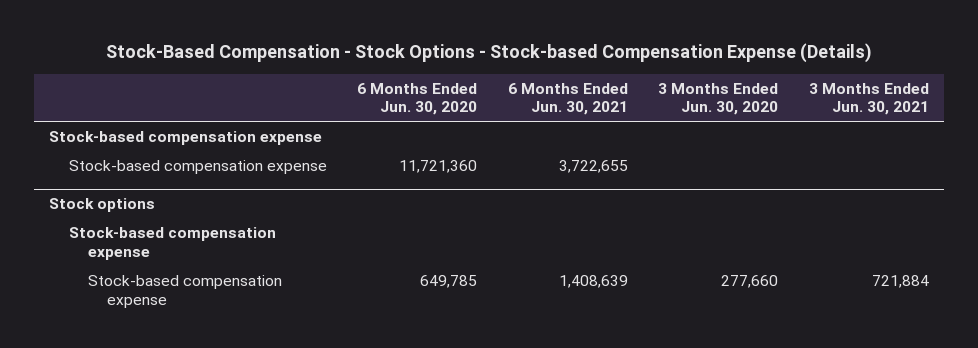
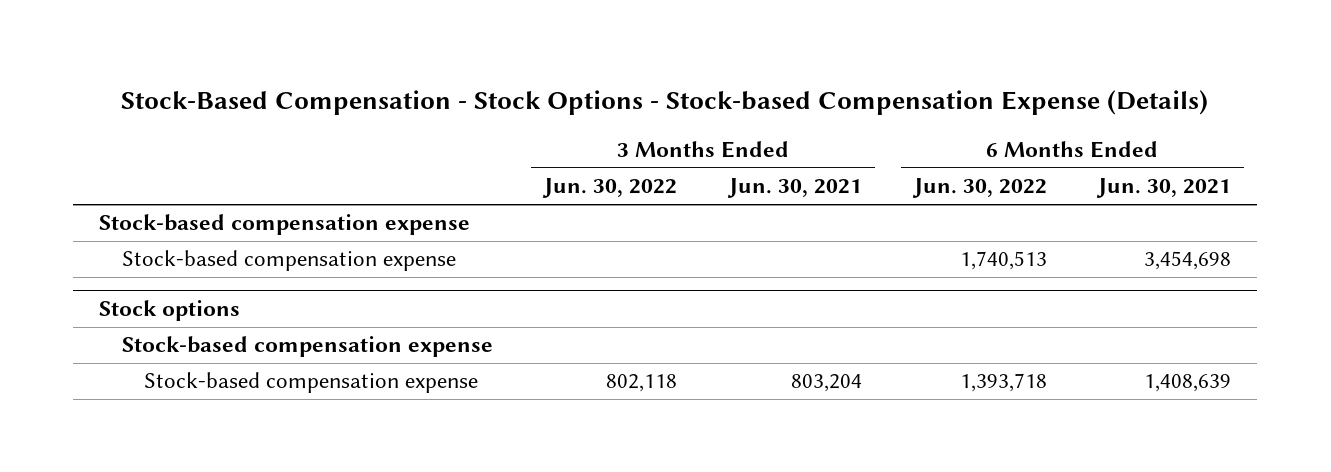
[357,82,478,116] 6 Months Ended Jun. 30, 2020 -> none
[658,82,779,116] 3 Months Ended Jun. 30, 2020 -> none
none -> [542,178,678,199] Jun. 30, 2022
none -> [911,178,1047,199] Jun. 30, 2022
[558,159,628,173] 3,722,655 -> [1144,251,1232,271] 3,454,698
[871,274,929,288] 721,884 -> [790,374,862,393] 803,204

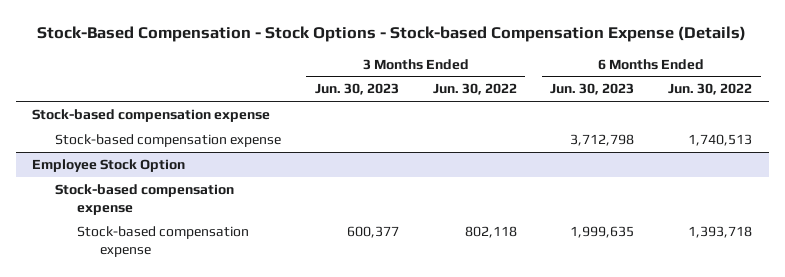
[726,178,862,199] Jun. 30, 2021 -> none
[1096,178,1232,199] Jun. 30, 2021 -> none
none -> [314,83,399,96] Jun. 30, 2023
none -> [550,83,635,96] Jun. 30, 2023
[99,300,241,322] Stock options -> [32,158,186,172] Employee Stock Option

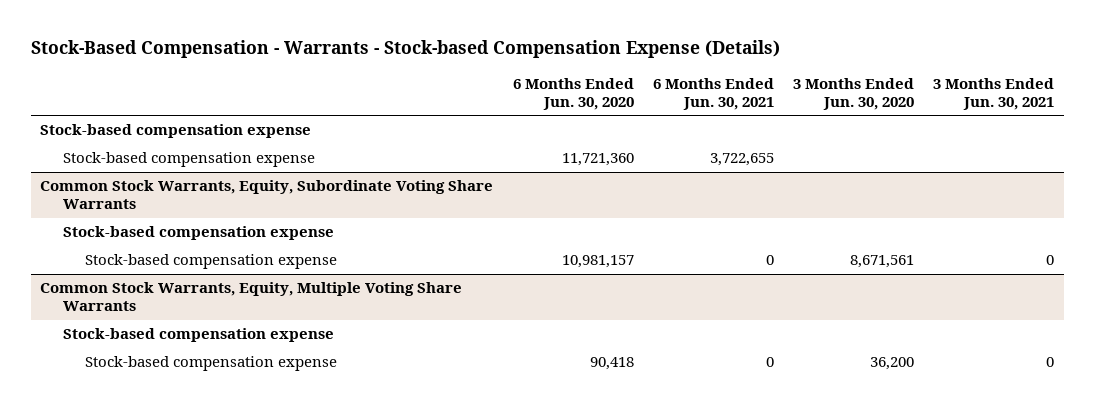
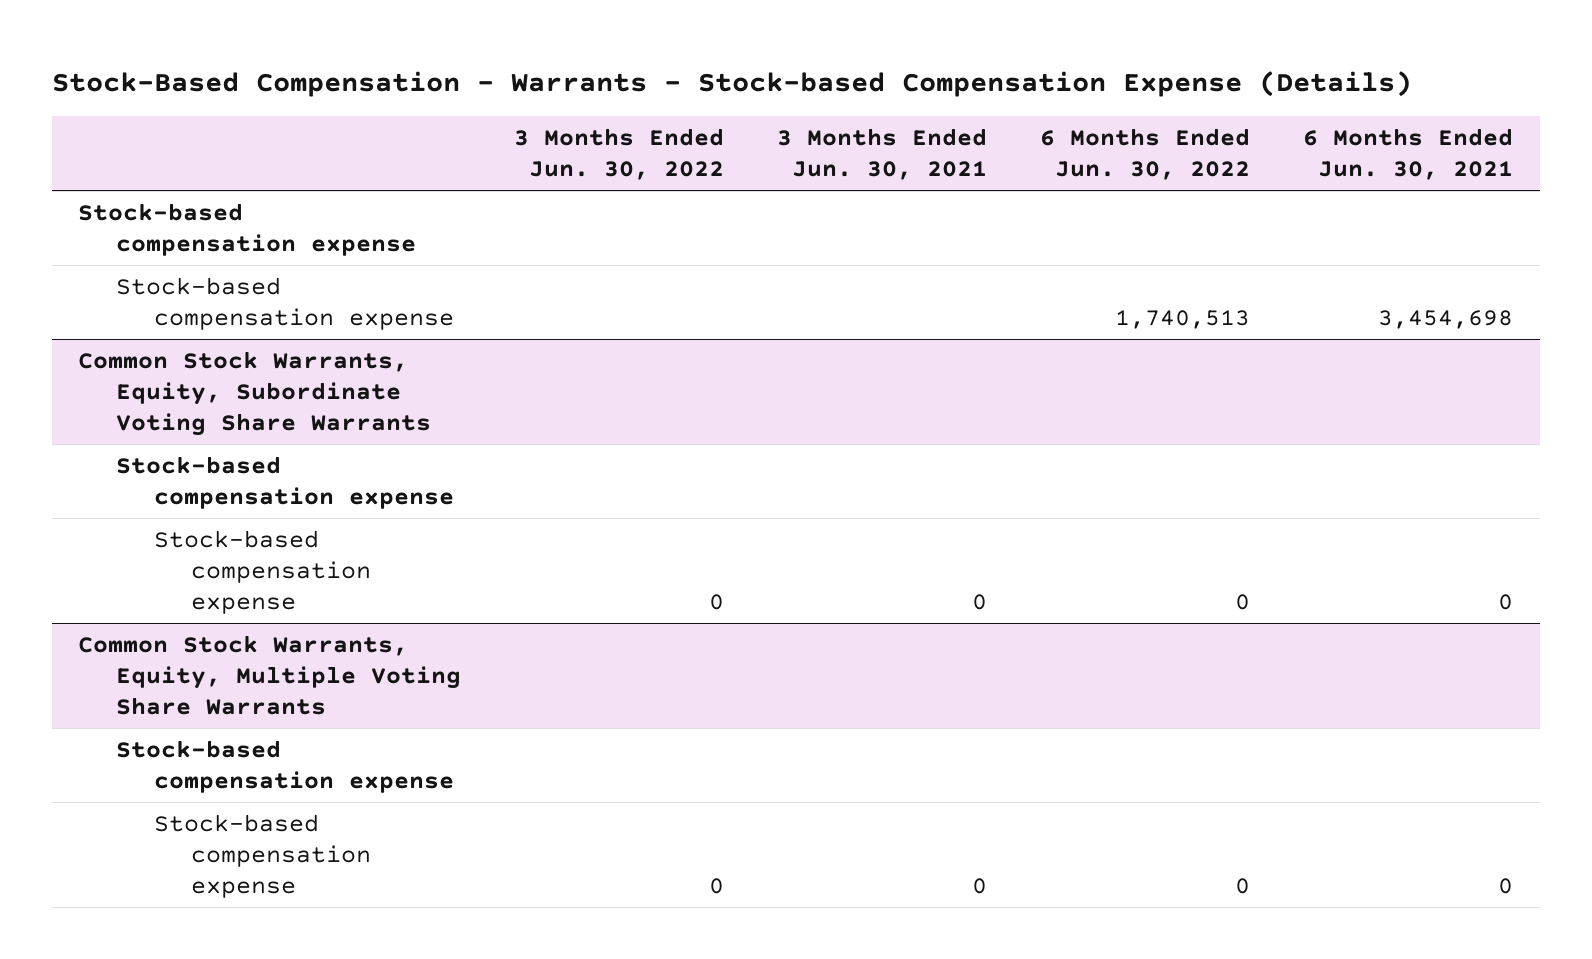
[512,77,634,110] 6 Months Ended Jun. 30, 2020 -> none
[793,77,915,110] 3 Months Ended Jun. 30, 2020 -> none
none -> [514,127,725,181] 3 Months Ended Jun. 30, 2022
none -> [1040,127,1251,181] 6 Months Ended Jun. 30, 2022
[709,153,774,167] 3,722,655 -> [1378,310,1514,330] 3,454,698

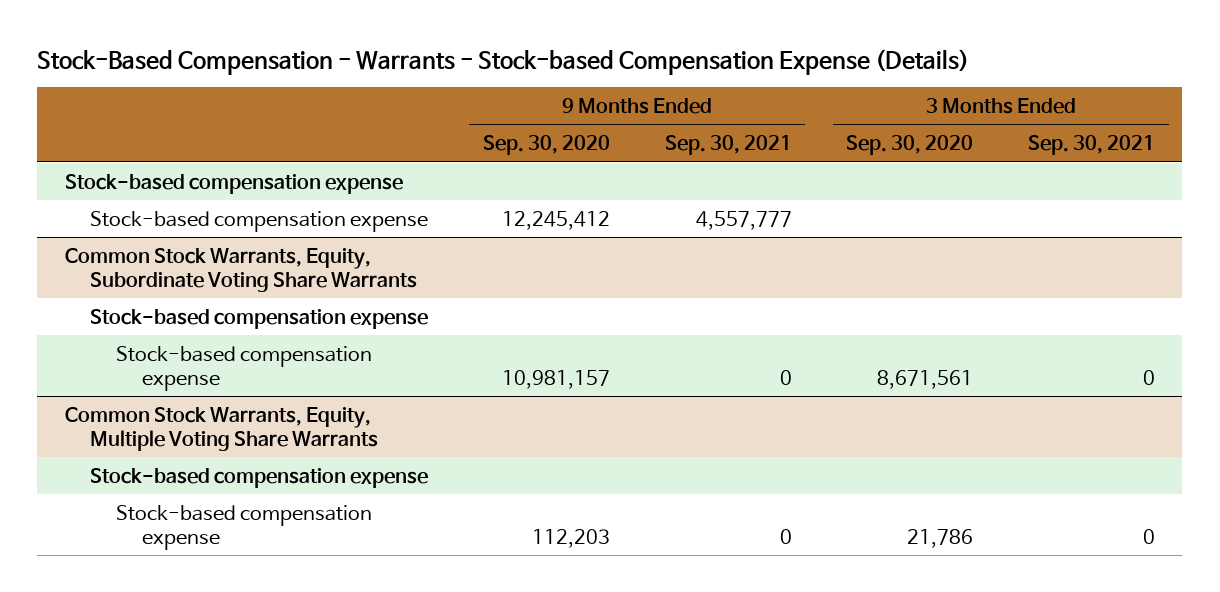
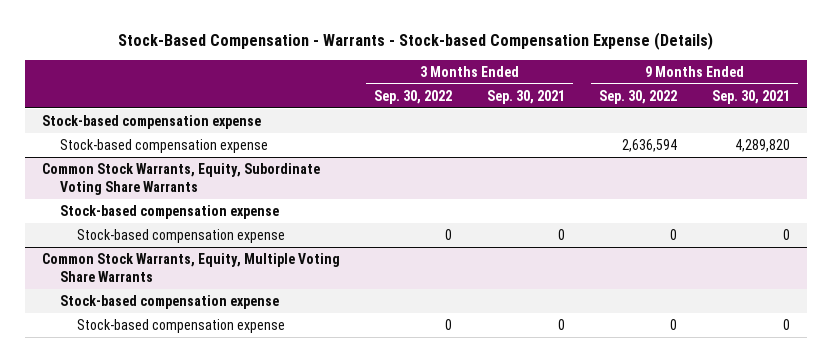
[483,135,611,156] Sep. 30, 2020 -> none
[846,135,974,156] Sep. 30, 2020 -> none
none -> [374,89,453,104] Sep. 30, 2022
none -> [599,89,678,104] Sep. 30, 2022
[695,210,792,230] 4,557,777 -> [734,138,790,152] 4,289,820

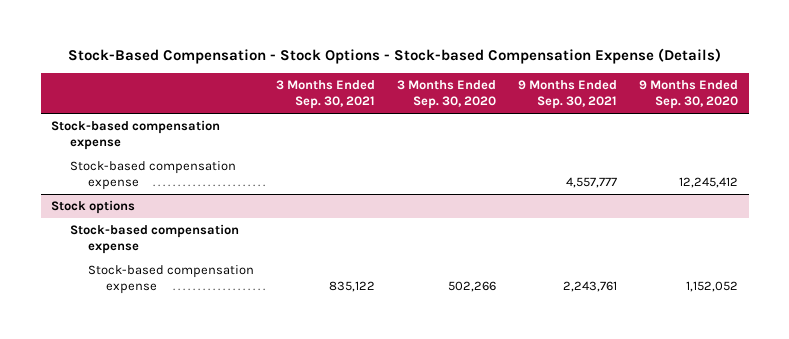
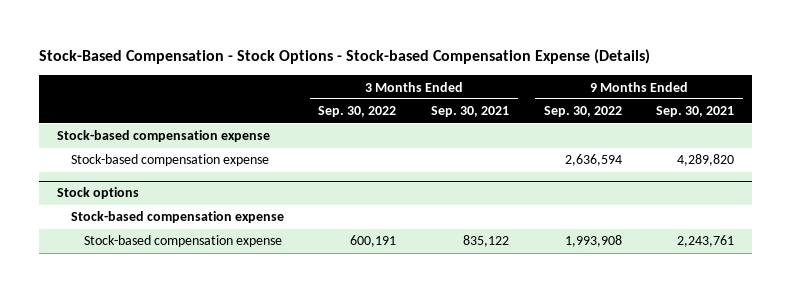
[396,80,496,110] 3 Months Ended Sep. 30, 2020 -> none
[638,80,738,110] 9 Months Ended Sep. 30, 2020 -> none
none -> [318,106,397,118] Sep. 30, 2022
none -> [543,106,622,118] Sep. 30, 2022
[565,177,617,189] 4,557,777 -> [677,154,735,167] 4,289,820

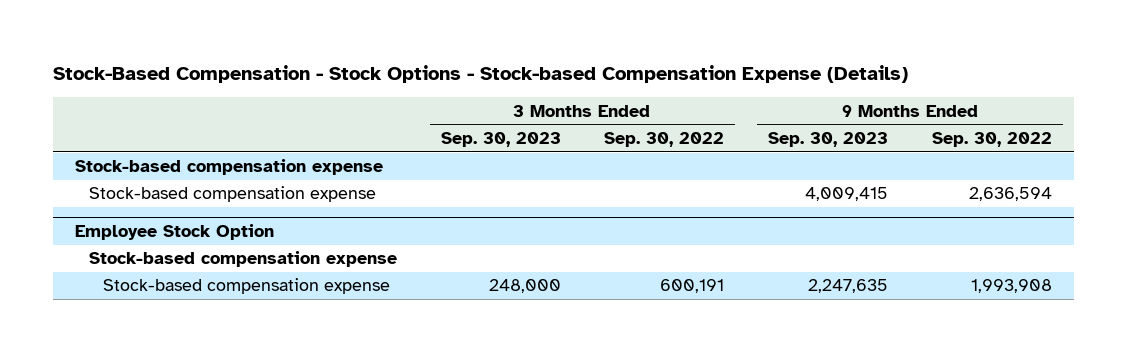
[430,106,509,118] Sep. 30, 2021 -> none
[656,106,735,118] Sep. 30, 2021 -> none
none -> [440,132,561,148] Sep. 30, 2023
none -> [768,132,889,148] Sep. 30, 2023
[56,187,139,200] Stock options -> [75,223,275,240] Employee Stock Option

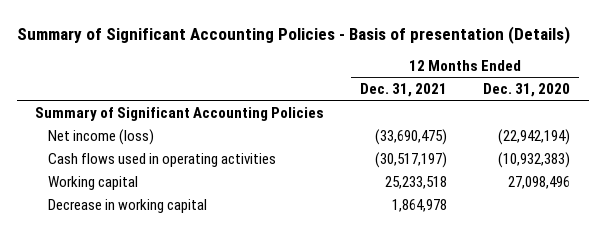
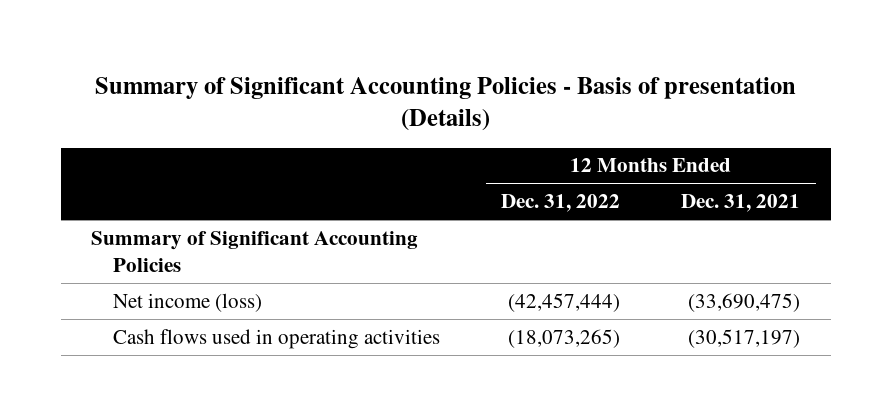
[483,83,571,98] Dec. 31, 2020 -> none
none -> [501,194,621,213] Dec. 31, 2022
[47,175,138,190] Working capital -> none
[47,198,207,213] Decrease in working capital -> none

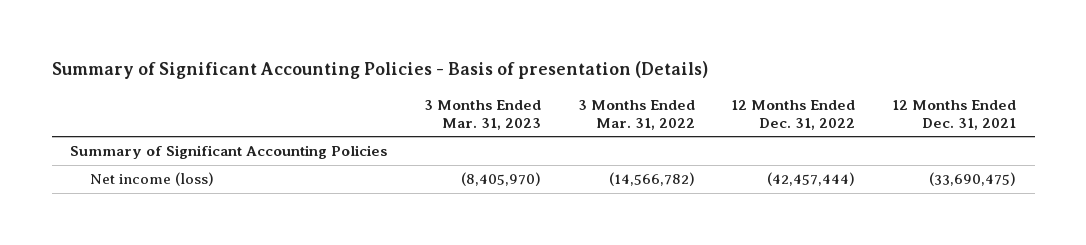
none -> [423,99,541,130] 3 Months Ended Mar. 31, 2023
none -> [577,99,695,130] 3 Months Ended Mar. 31, 2022
[113,328,441,349] Cash flows used in operating activities -> none

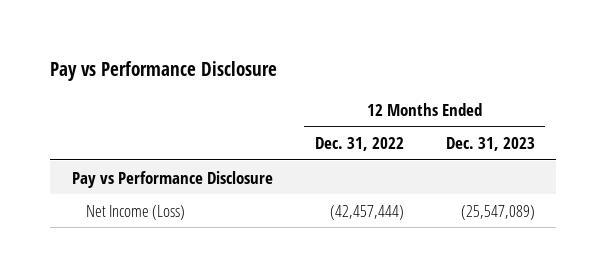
[51,61,708,80] Summary of Significant Accounting Policies - Basis of presentation (Details) -> [50,61,278,82] Pay vs Performance Disclosure
[423,99,541,130] 3 Months Ended Mar. 31, 2023 -> none
[577,99,695,130] 3 Months Ended Mar. 31, 2022 -> none
[892,99,1017,130] 12 Months Ended Dec. 31, 2021 -> none
none -> [445,136,535,151] Dec. 31, 2023
[69,145,387,160] Summary of Significant Accounting Policies -> none
none -> [71,170,273,188] Pay vs Performance Disclosure
[89,172,214,187] Net income (loss) -> [85,204,185,220] Net Income (Loss)

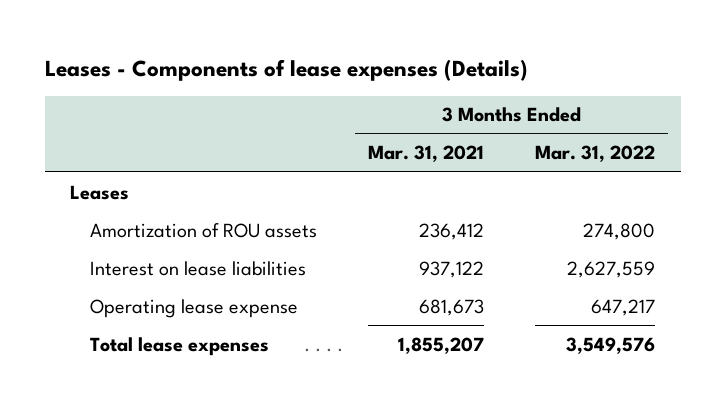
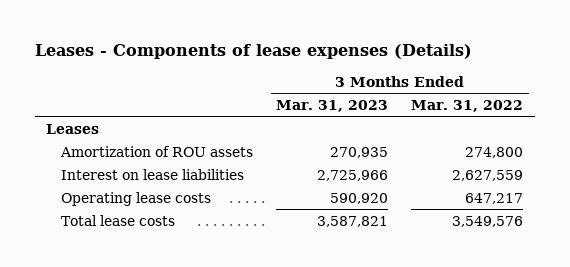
[368,145,485,163] Mar. 31, 2021 -> none
none -> [276,99,389,112] Mar. 31, 2023
[89,298,298,318] Operating lease expense -> [61,191,212,206] Operating lease costs
[89,336,269,356] Total lease expenses -> [61,214,176,226] Total lease costs

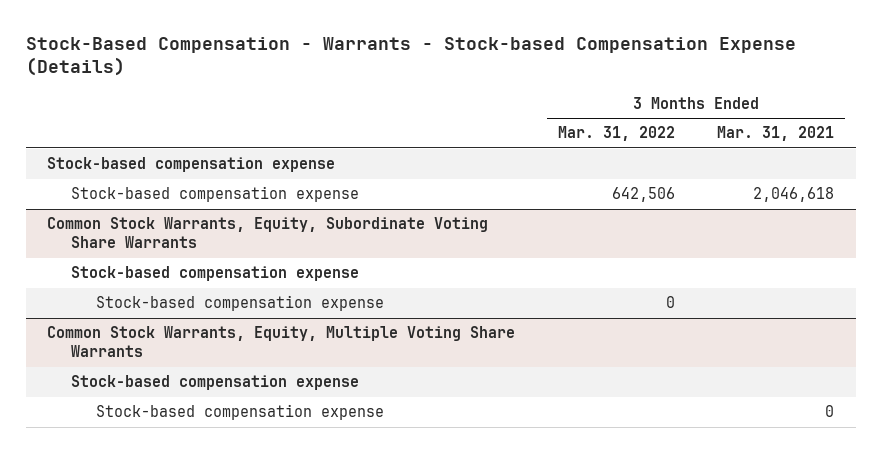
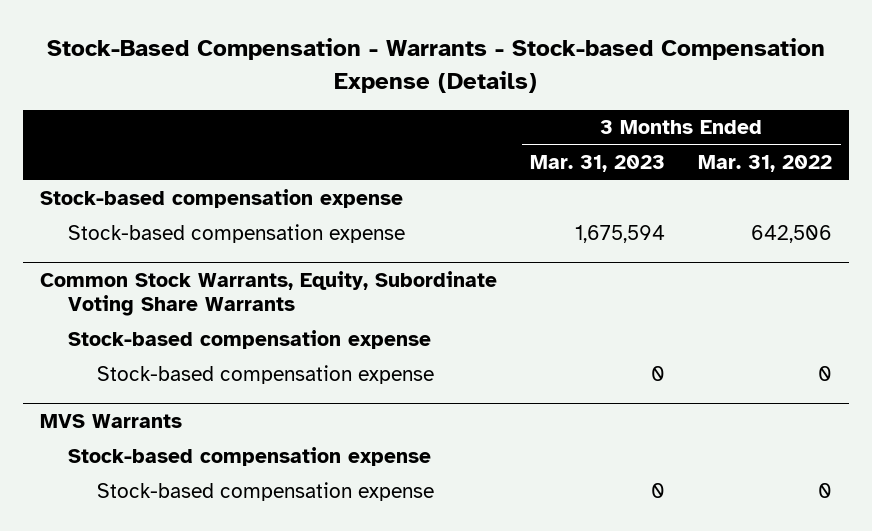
[717,126,835,142] Mar. 31, 2021 -> none
none -> [530,155,666,173] Mar. 31, 2023
[71,375,360,391] Stock-based compensation expense -> none
[47,326,516,358] Common Stock Warrants, Equity, Multiple Voting Share Warrants -> [39,413,182,428] MVS Warrants
none -> [96,481,434,501] Stock-based compensation expense

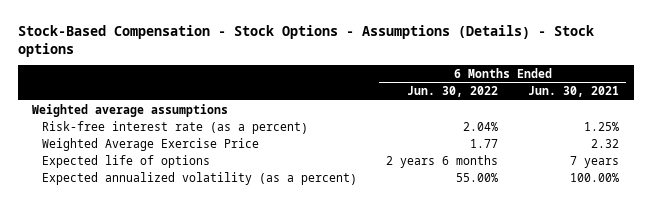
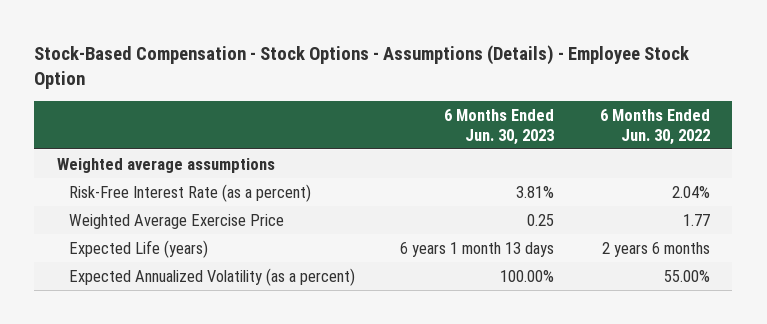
[17,24,594,57] Stock-Based Compensation - Stock Options - Assumptions (Details) - Stock options -> [34,44,690,89] Stock-Based Compensation - Stock Options - Assumptions (Details) - Employee Stock Option
[527,86,619,98] Jun. 30, 2021 -> none
none -> [444,109,555,145] 6 Months Ended Jun. 30, 2023
[41,120,308,134] Risk-free interest rate (as a percent) -> [68,183,311,202] Risk-Free Interest Rate (as a percent)
[41,154,210,168] Expected life of options -> [68,239,208,258] Expected Life (years)
[41,171,357,185] Expected annualized volatility (as a percent) -> [68,267,355,286] Expected Annualized Volatility (as a percent)

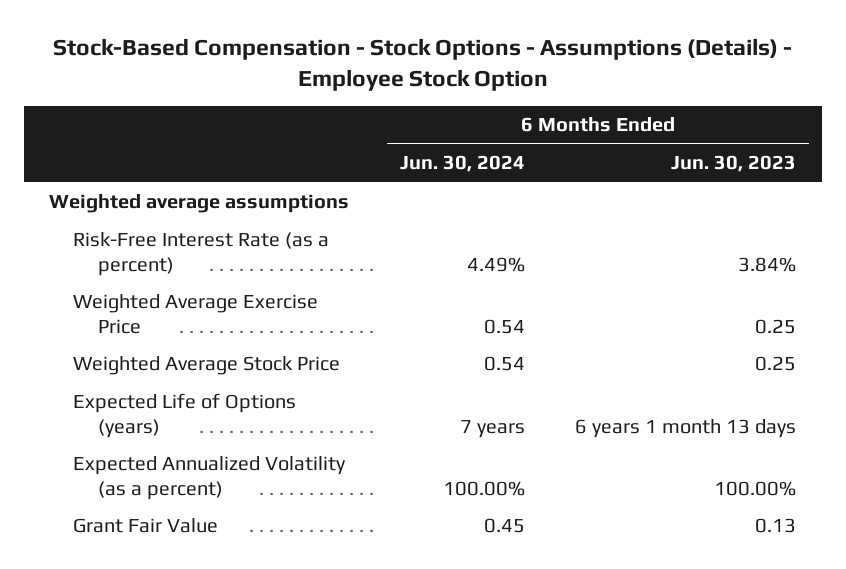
[599,109,710,145] 6 Months Ended Jun. 30, 2022 -> none
none -> [399,155,525,173] Jun. 30, 2024
[516,185,555,198] 3.81% -> [738,256,797,272] 3.84%
none -> [73,356,341,376] Weighted Average Stock Price
[68,239,208,258] Expected Life (years) -> [73,393,297,438] Expected Life of Options (years)
none -> [73,518,219,534] Grant Fair Value

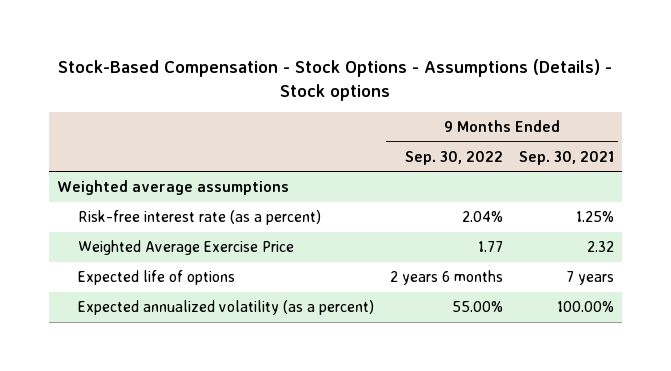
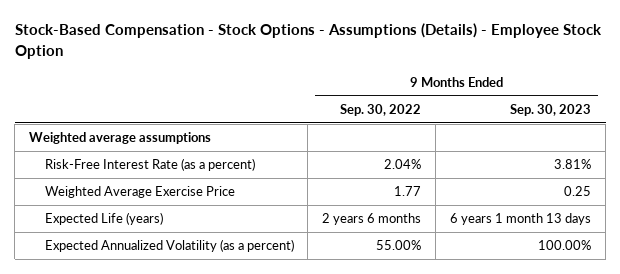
[58,59,613,101] Stock-Based Compensation - Stock Options - Assumptions (Details) - Stock options -> [14,23,602,59] Stock-Based Compensation - Stock Options - Assumptions (Details) - Employee Stock Option
[518,150,614,165] Sep. 30, 2021 -> none
none -> [510,104,592,117] Sep. 30, 2023
[78,210,322,226] Risk-free interest rate (as a percent) -> [44,158,255,172] Risk-Free Interest Rate (as a percent)
[78,270,236,286] Expected life of options -> [44,212,163,226] Expected Life (years)
[78,300,375,316] Expected annualized volatility (as a percent) -> [44,239,294,253] Expected Annualized Volatility (as a percent)

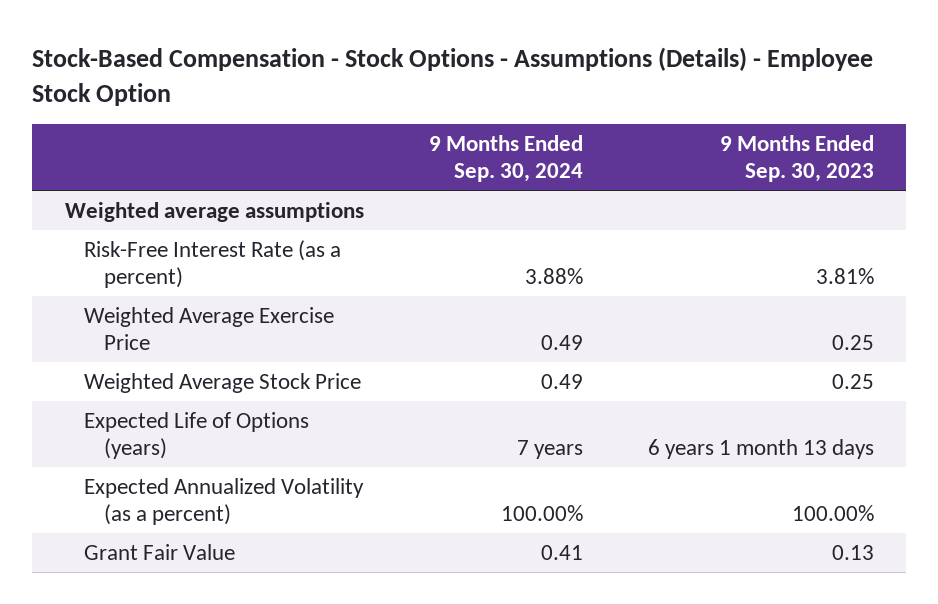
[340,104,422,117] Sep. 30, 2022 -> none
none -> [428,134,583,183] 9 Months Ended Sep. 30, 2024
none -> [84,372,362,393] Weighted Average Stock Price
[44,212,163,226] Expected Life (years) -> [84,411,310,459] Expected Life of Options (years)
none -> [84,543,236,560] Grant Fair Value

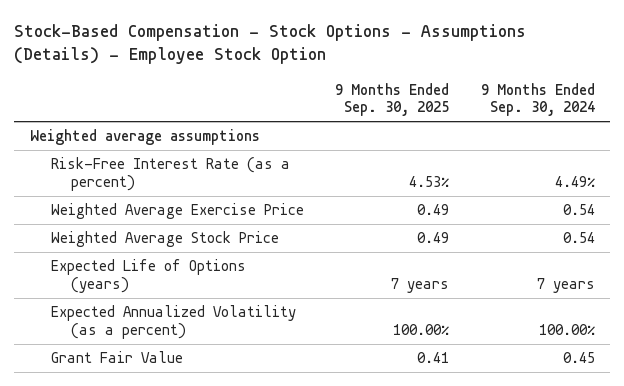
[719,134,874,183] 9 Months Ended Sep. 30, 2023 -> none
none -> [335,82,450,117] 9 Months Ended Sep. 30, 2025
[524,267,583,284] 3.88% -> [554,175,595,187] 4.49%
[540,334,583,350] 0.49 -> [562,204,595,216] 0.54
[540,373,583,389] 0.49 -> [562,232,595,244] 0.54
[540,544,583,560] 0.41 -> [562,352,595,364] 0.45

